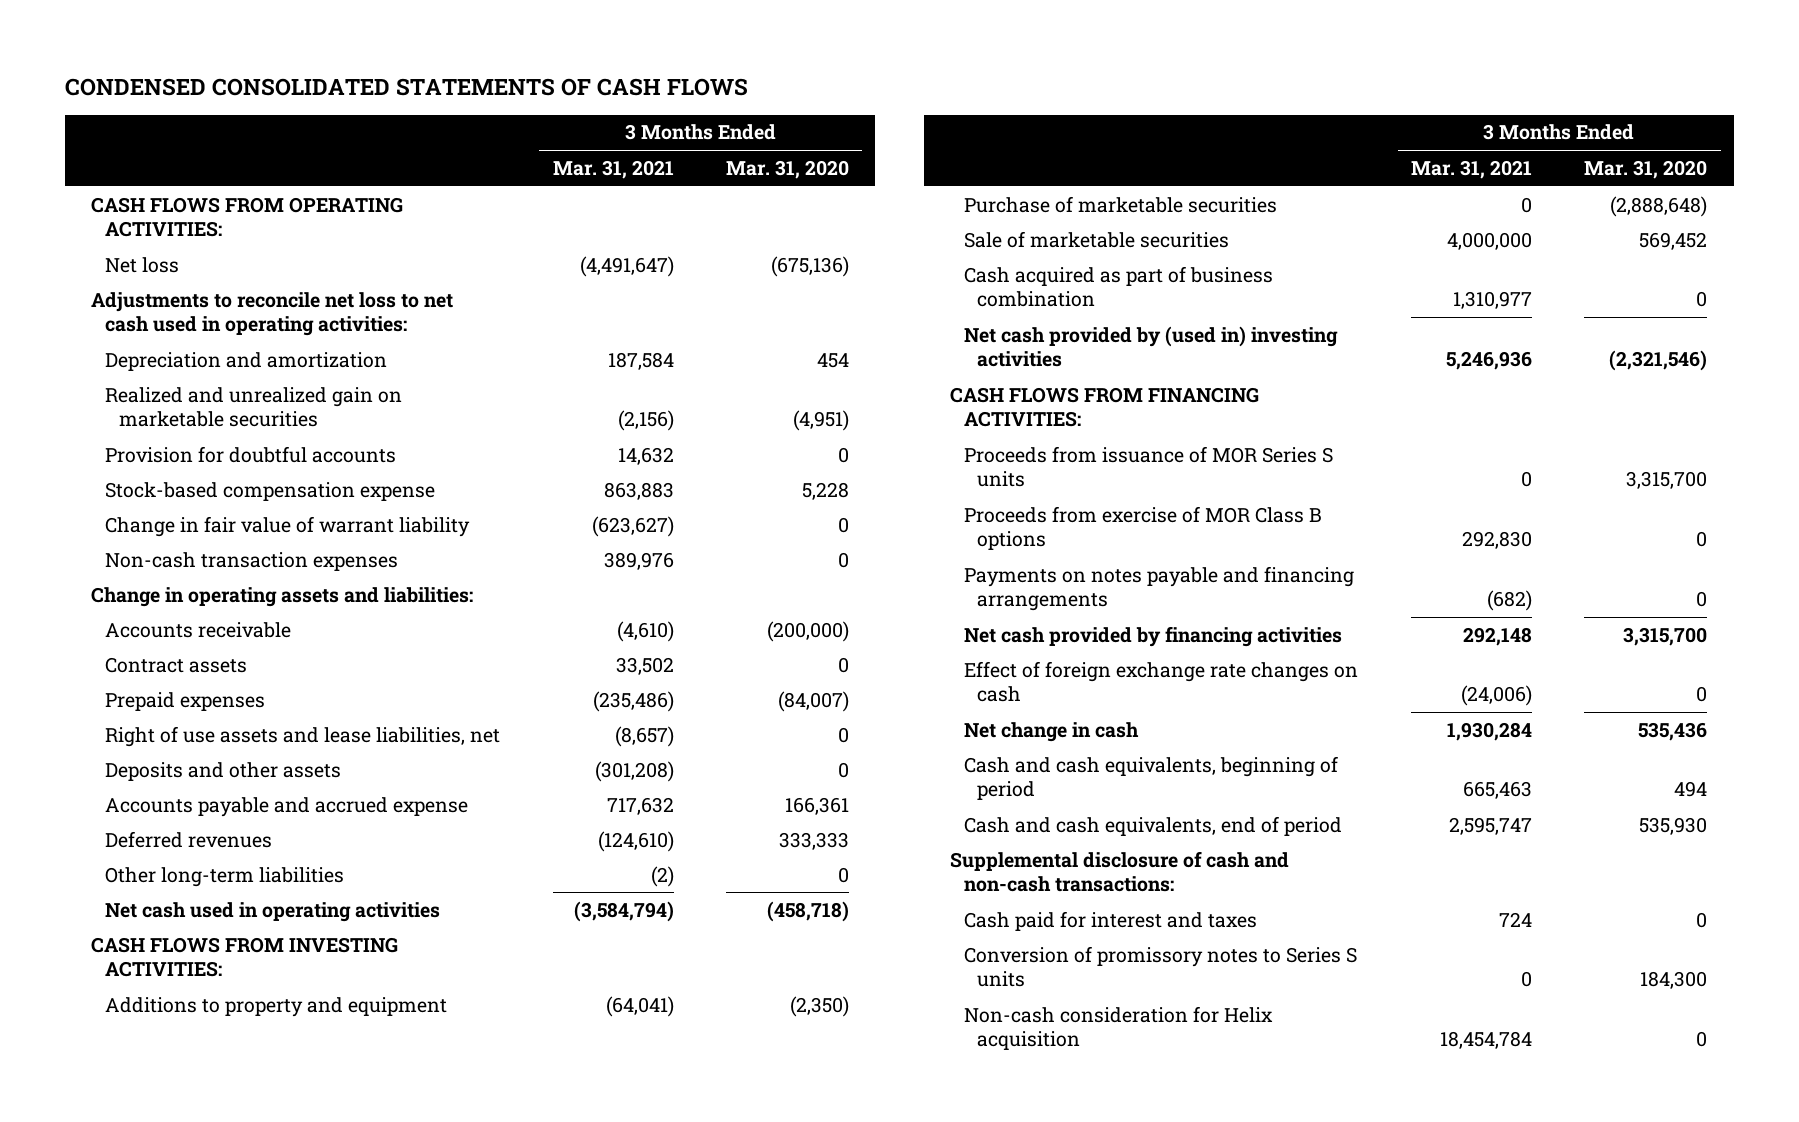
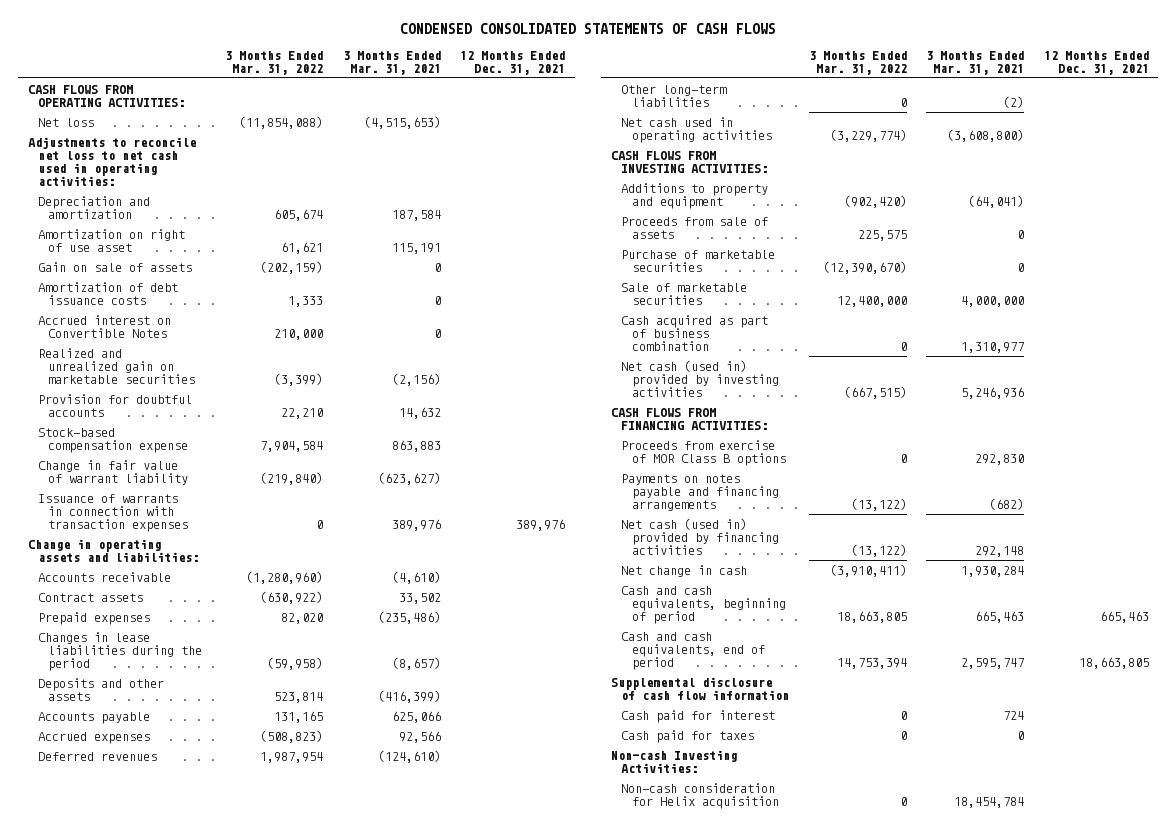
[725,159,849,179] Mar. 31, 2020 -> none
none -> [225,50,324,75] 3 Months Ended Mar. 31, 2022
none -> [460,50,566,75] 12 Months Ended Dec. 31, 2021
[579,255,674,277] (4,491,647) -> [363,115,441,129] (4,515,653)
none -> [37,228,185,252] Amortization on right of use asset
none -> [37,261,192,272] Gain on sale of assets
none -> [37,281,178,305] Amortization of debt issuance costs
none -> [37,314,171,338] Accrued interest on Convertible Notes
[105,551,399,571] Non-cash transaction expenses -> [37,493,189,533] Issuance of warrants in connection with transaction expenses
[105,796,469,817] Accounts payable and accrued expense -> none
[105,725,501,747] Right of use assets and lease liabilities, net -> [37,631,203,672] Changes in lease liabilities during the period
[594,760,674,782] (301,208) -> [377,689,441,703] (416,399)
none -> [37,711,150,724] Accounts payable
none -> [37,731,150,744] Accrued expenses
[573,900,674,922] (3,584,794) -> [947,128,1025,142] (3,608,800)
none -> [621,216,769,239] Proceeds from sale of assets
[963,325,1338,368] Net cash provided by (used in) investing activities -> [621,359,779,398] Net cash (used in) provided by investing activities
[963,445,1333,488] Proceeds from issuance of MOR Series S units -> none
[963,660,1358,703] Effect of foreign exchange rate changes on cash -> none
[963,625,1342,647] Net cash provided by financing activities -> [621,517,779,556] Net cash (used in) provided by financing activities
[963,945,1357,988] Conversion of promissory notes to Series S units -> none
[949,850,1289,893] Supplemental disclosure of cash and non-cash transactions: -> [611,676,790,700] Supplemental disclosure of cash flow information
[963,910,1257,931] Cash paid for interest and taxes -> [621,709,776,723] Cash paid for interest
none -> [621,729,755,743] Cash paid for taxes
none -> [611,749,738,773] Non-cash Investing Activities:

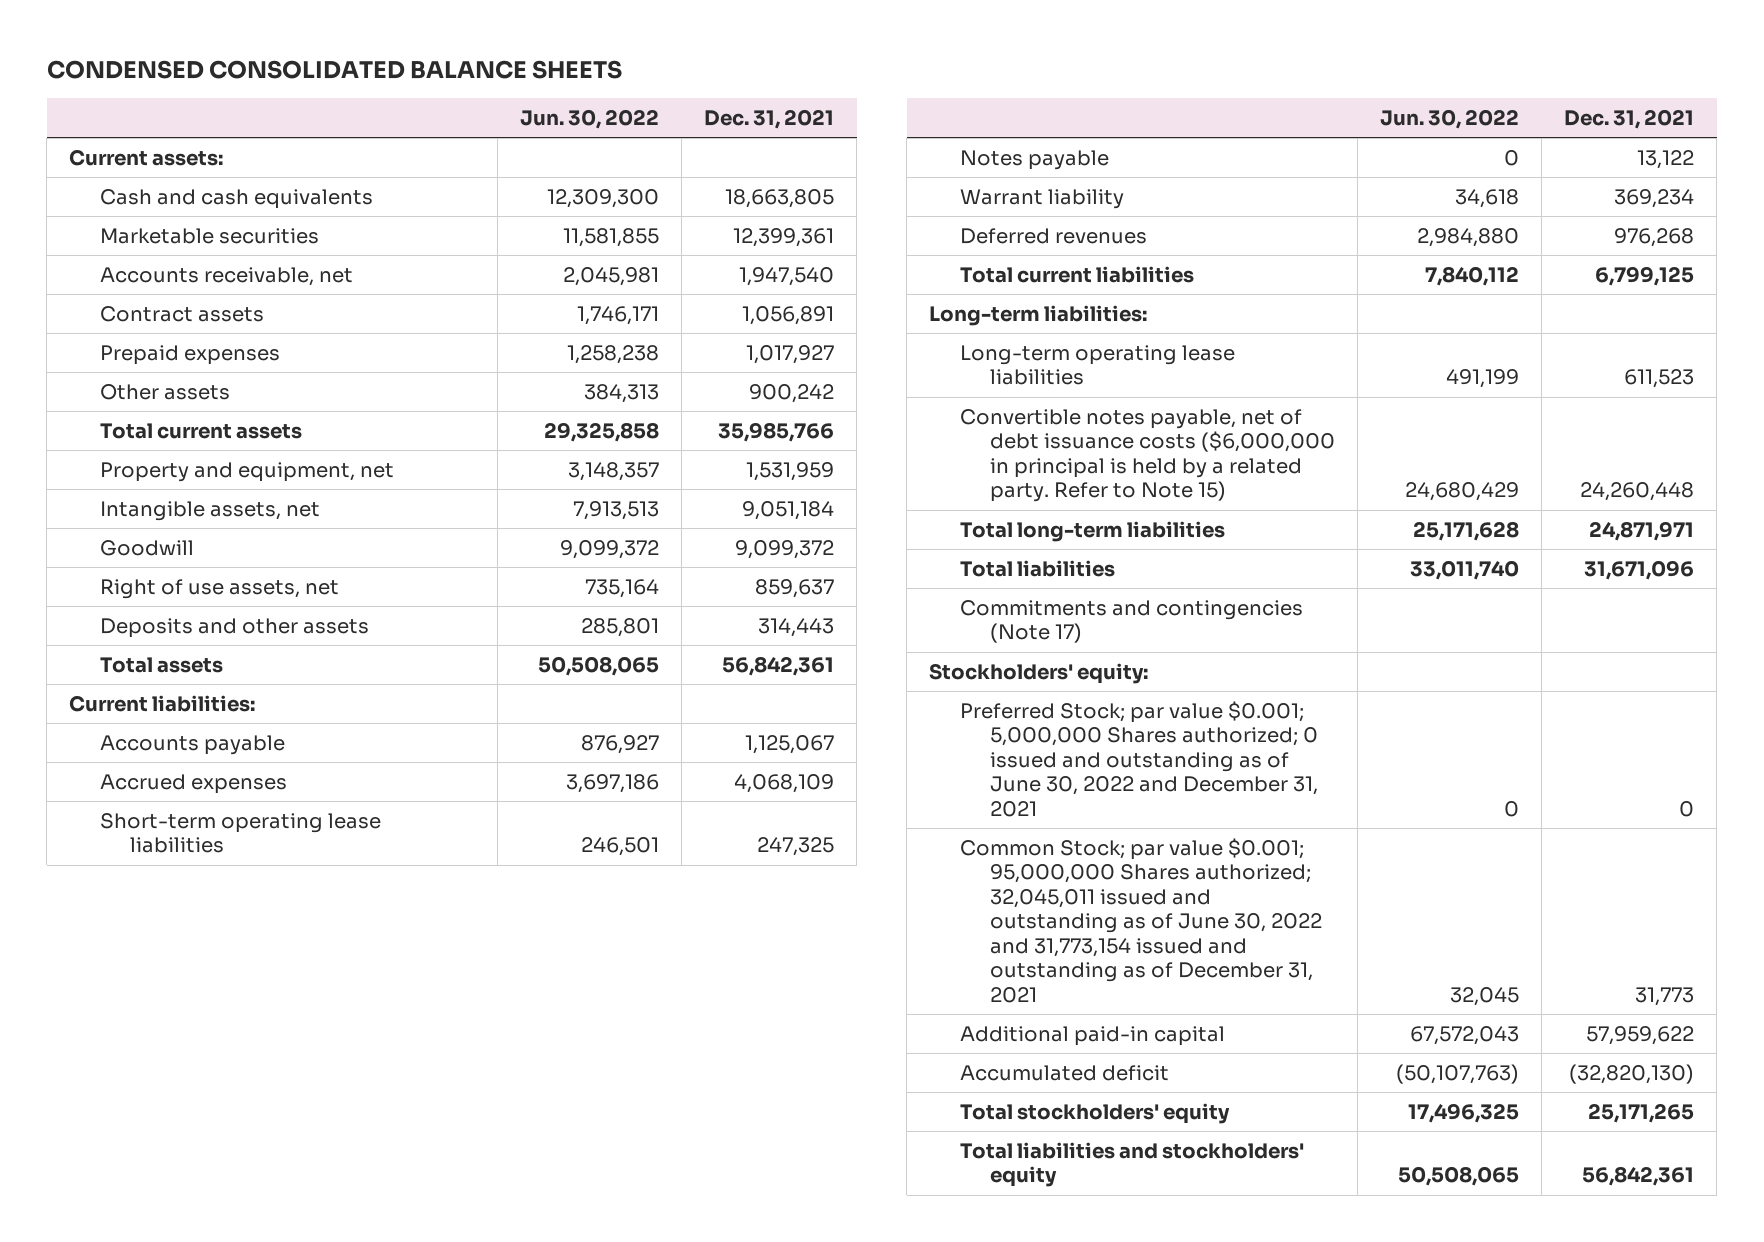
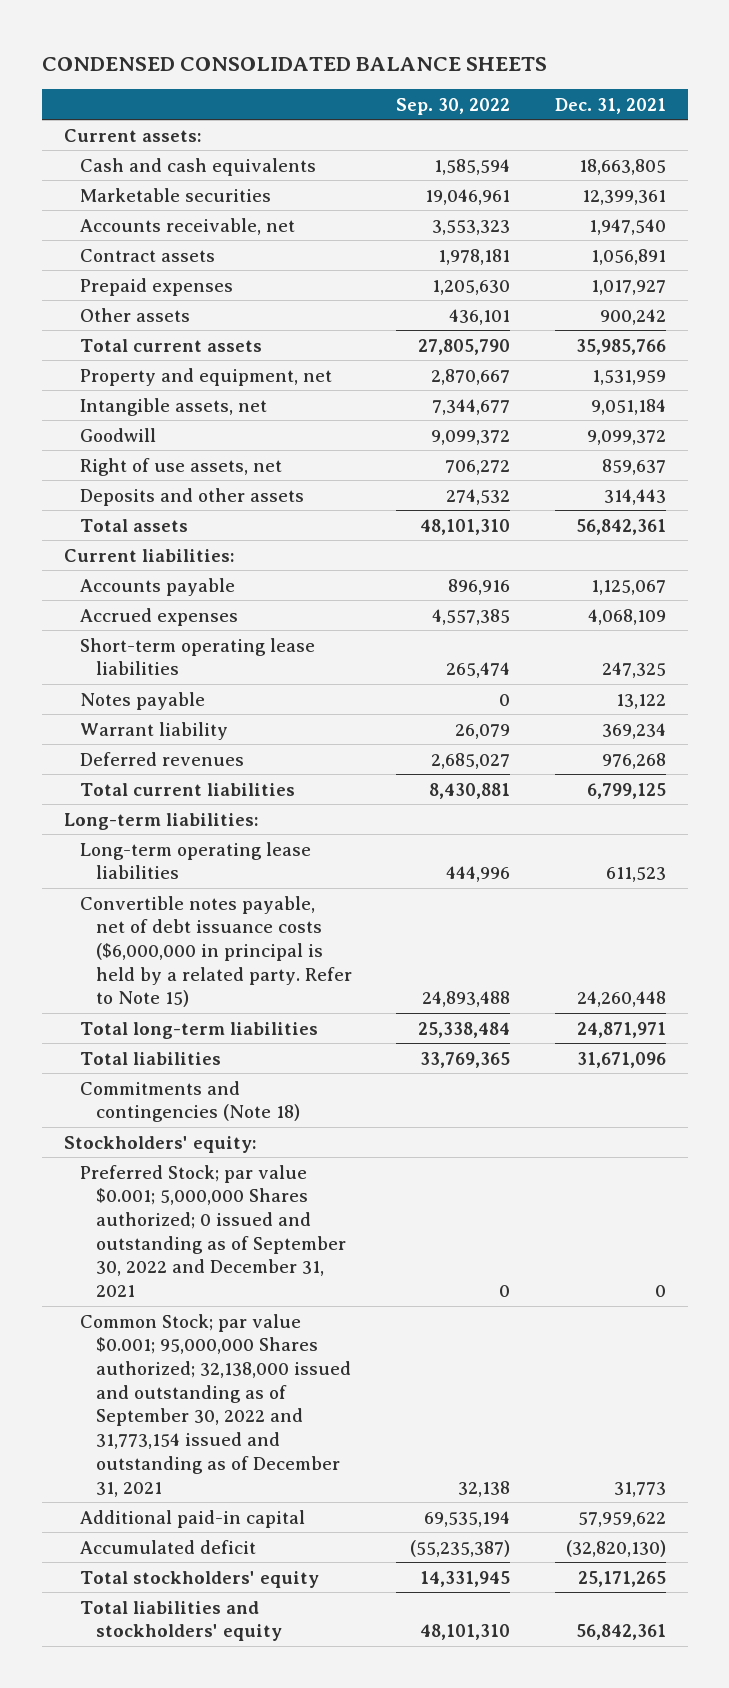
[520,108,660,129] Jun. 30, 2022 -> none
none -> [396,97,511,115] Sep. 30, 2022
[959,599,1303,644] Commitments and contingencies (Note 17) -> [79,1080,301,1123] Commitments and contingencies (Note 18)
[959,700,1318,817] Preferred Stock; par value $0.001; 5,000,000 Shares authorized; 0 issued and outstanding as of June 30, 2022 and December 31, 2021 -> [79,1164,347,1298] Preferred Stock; par value $0.001; 5,000,000 Shares authorized; 0 issued and outstanding as of September 30, 2022 and December 31, 2021
[959,837,1322,1003] Common Stock; par value $0.001; 95,000,000 Shares authorized; 32,045,011 issued and outstanding as of June 30, 2022 and 31,773,154 issued and outstanding as of December 31, 2021 -> [79,1313,352,1497] Common Stock; par value $0.001; 95,000,000 Shares authorized; 32,138,000 issued and outstanding as of September 30, 2022 and 31,773,154 issued and outstanding as of December 31, 2021

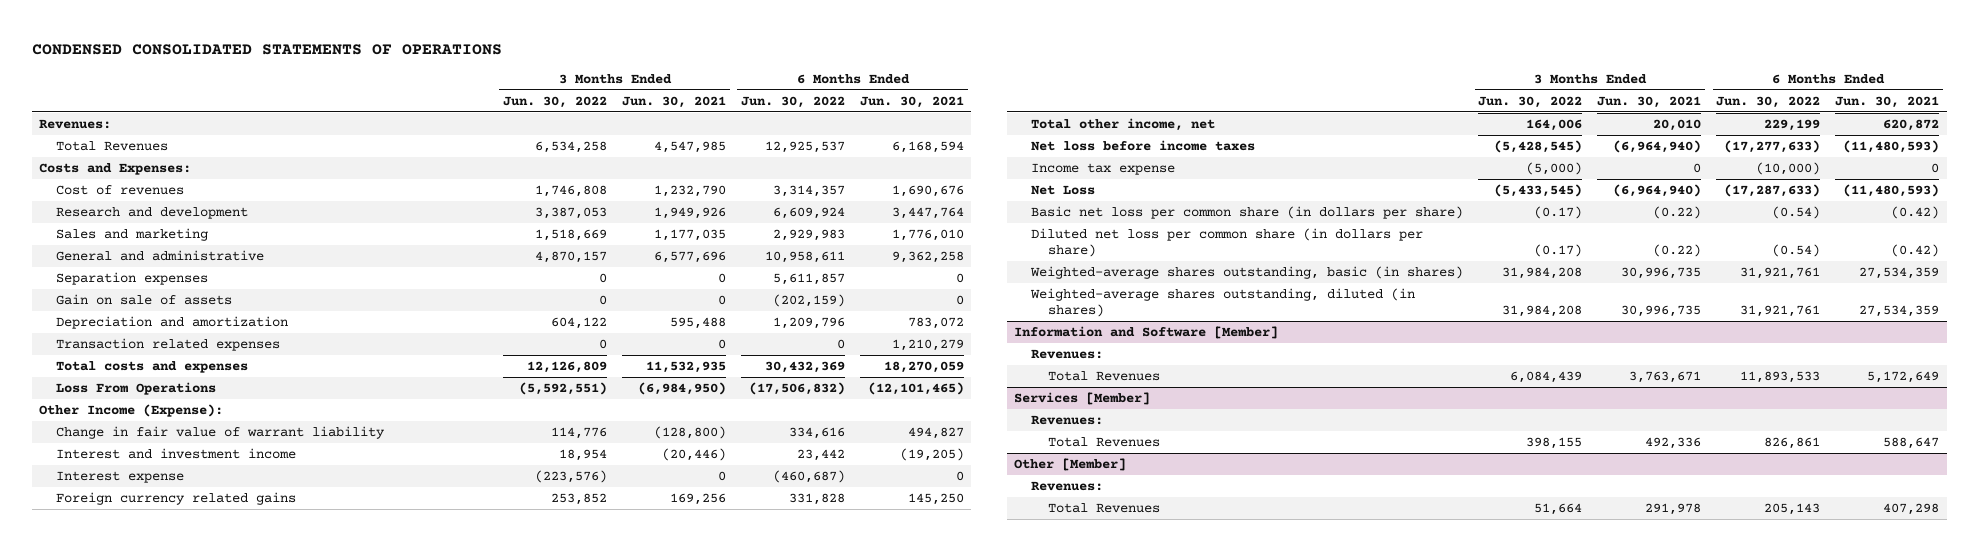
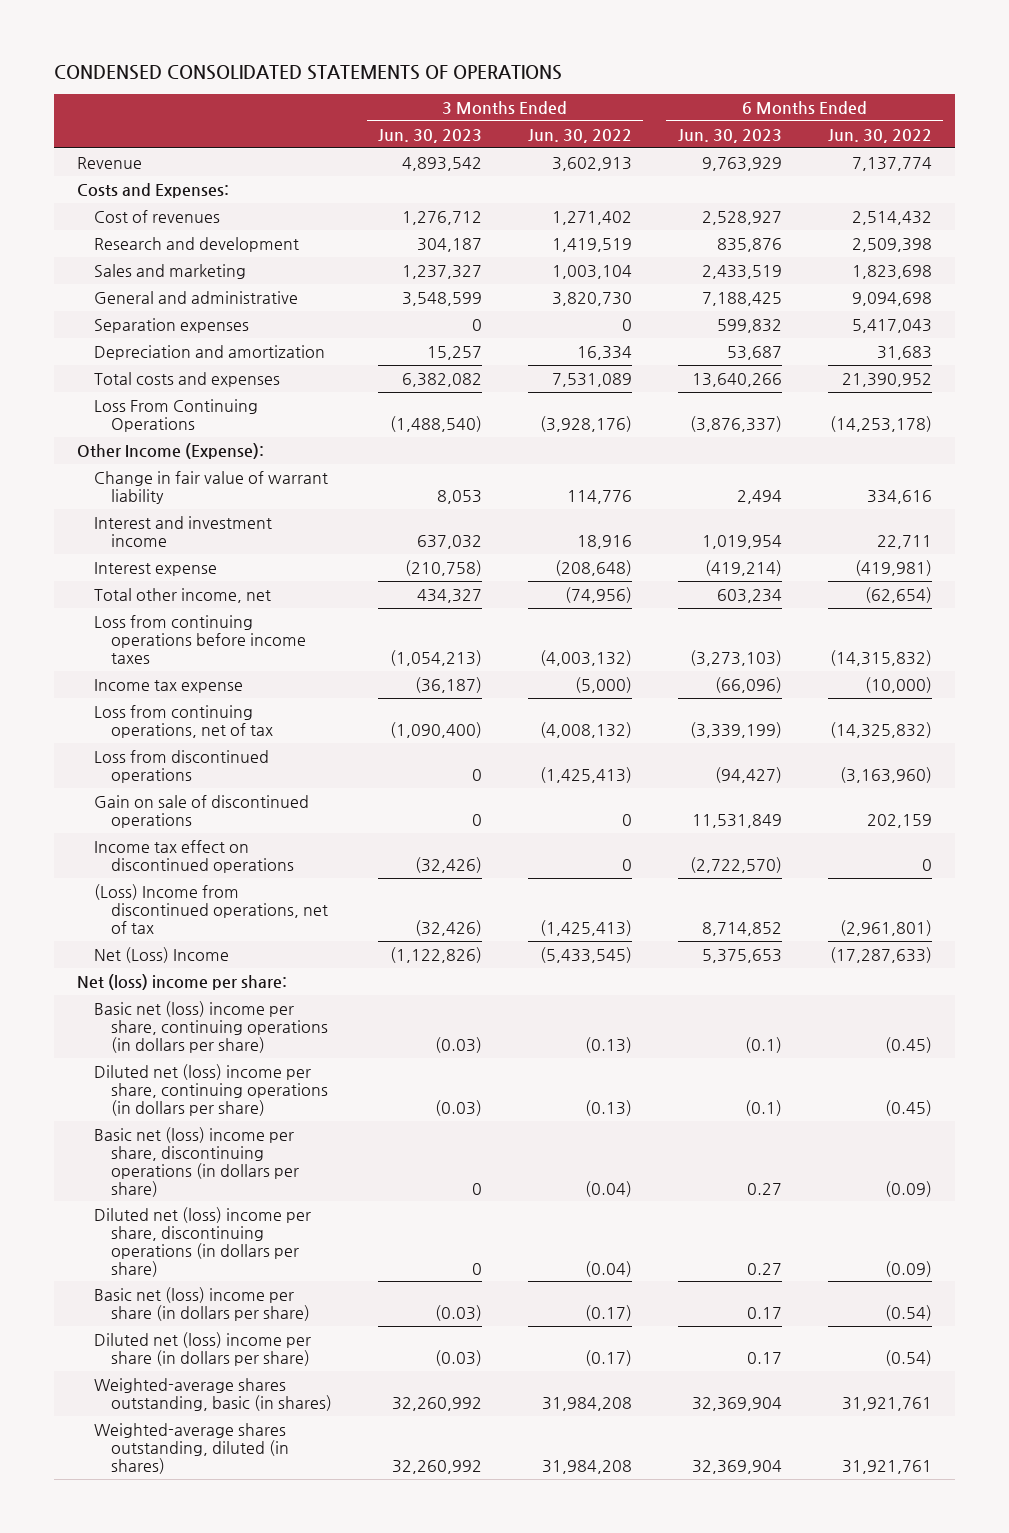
[622,95,727,108] Jun. 30, 2021 -> none
[860,95,965,108] Jun. 30, 2021 -> none
none -> [378,128,483,143] Jun. 30, 2023
none -> [677,128,782,143] Jun. 30, 2023
[39,119,112,130] Revenues: -> none
[56,141,169,152] Total Revenues -> none
none -> [77,156,143,169] Revenue
[56,294,233,306] Gain on sale of assets -> none
[56,338,281,352] Transaction related expenses -> none
[535,185,608,198] 1,746,808 -> [551,210,632,225] 1,271,402
[773,185,846,198] 3,314,357 -> [851,210,932,225] 2,514,432
[535,207,608,220] 3,387,053 -> [551,237,632,252] 1,419,519
[773,207,846,220] 6,609,924 -> [851,237,932,252] 2,509,398
[535,229,608,242] 1,518,669 -> [551,264,632,279] 1,003,104
[773,229,846,242] 2,929,983 -> [851,264,932,279] 1,823,698
[535,251,608,264] 4,870,157 -> [551,291,632,306] 3,820,730
[765,251,846,264] 10,958,611 -> [851,291,932,306] 9,094,698
[773,273,846,286] 5,611,857 -> [851,318,932,333] 5,417,043
[551,317,608,330] 604,122 -> [576,345,632,360] 16,334
[773,317,846,330] 1,209,796 -> [876,345,932,360] 31,683
[527,361,608,374] 12,126,809 -> [551,372,632,387] 7,531,089
[765,361,846,374] 30,432,369 -> [841,372,932,387] 21,390,952
[56,382,217,396] Loss From Operations -> [94,398,259,432] Loss From Continuing Operations
[519,382,608,396] (5,592,551) -> [539,415,632,432] (3,928,176)
[749,382,846,396] (17,506,832) -> [829,415,932,432] (14,253,178)
[56,492,297,506] Foreign currency related gains -> none
[559,449,608,462] 18,954 -> [576,534,632,549] 18,916
[797,449,846,462] 23,442 -> [876,534,932,549] 22,711
[535,470,608,484] (223,576) -> [554,559,632,576] (208,648)
[773,470,846,484] (460,687) -> [854,559,932,576] (419,981)
[1526,119,1583,132] 164,006 -> [564,586,632,603] (74,956)
[1764,119,1821,132] 229,199 -> [864,586,932,603] (62,654)
[1031,140,1256,152] Net loss before income taxes -> [94,614,307,664] Loss from continuing operations before income taxes
[1494,140,1583,154] (5,428,545) -> [539,649,632,666] (4,003,132)
[1724,140,1821,154] (17,277,633) -> [829,649,932,666] (14,315,832)
none -> [94,704,274,738] Loss from continuing operations, net of tax
none -> [94,749,270,783] Loss from discontinued operations
none -> [94,794,310,828] Gain on sale of discontinued operations
none -> [94,839,295,873] Income tax effect on discontinued operations
none -> [94,883,329,934] (Loss) Income from discontinued operations, net of tax
[1031,185,1096,196] Net Loss -> [94,946,230,963] Net (Loss) Income
none -> [77,973,288,990] Net (loss) income per share:
none -> [94,1000,329,1053] Basic net (loss) income per share, continuing operations (in dollars per share)
none -> [94,1063,329,1116] Diluted net (loss) income per share, continuing operations (in dollars per share)
none -> [94,1126,300,1197] Basic net (loss) income per share, discontinuing operations (in dollars per share)
none -> [94,1206,312,1277] Diluted net (loss) income per share, discontinuing operations (in dollars per share)
[1031,206,1464,220] Basic net loss per common share (in dollars per share) -> [94,1286,311,1321] Basic net (loss) income per share (in dollars per share)
[1031,228,1424,258] Diluted net loss per common share (in dollars per share) -> [94,1331,312,1366] Diluted net (loss) income per share (in dollars per share)
[1014,326,1279,340] Information and Software [Member] -> none
[1031,349,1104,360] Revenues: -> none
[1048,371,1161,382] Total Revenues -> none
[1014,392,1151,406] Services [Member] -> none
[1031,415,1104,426] Revenues: -> none
[1048,437,1161,448] Total Revenues -> none
[1014,458,1127,472] Other [Member] -> none
[1031,481,1104,492] Revenues: -> none
[1048,503,1161,514] Total Revenues -> none

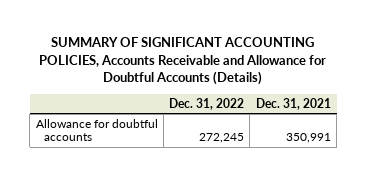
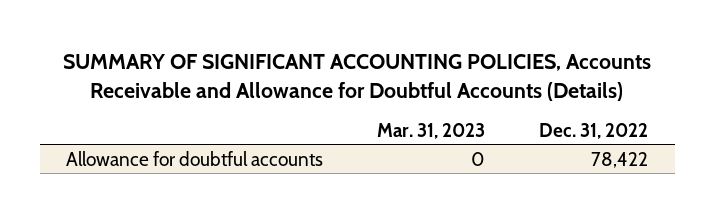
[255,97,331,110] Dec. 31, 2021 -> none
none -> [377,123,486,140] Mar. 31, 2023
[199,133,245,144] 272,245 -> [590,151,648,168] 78,422

